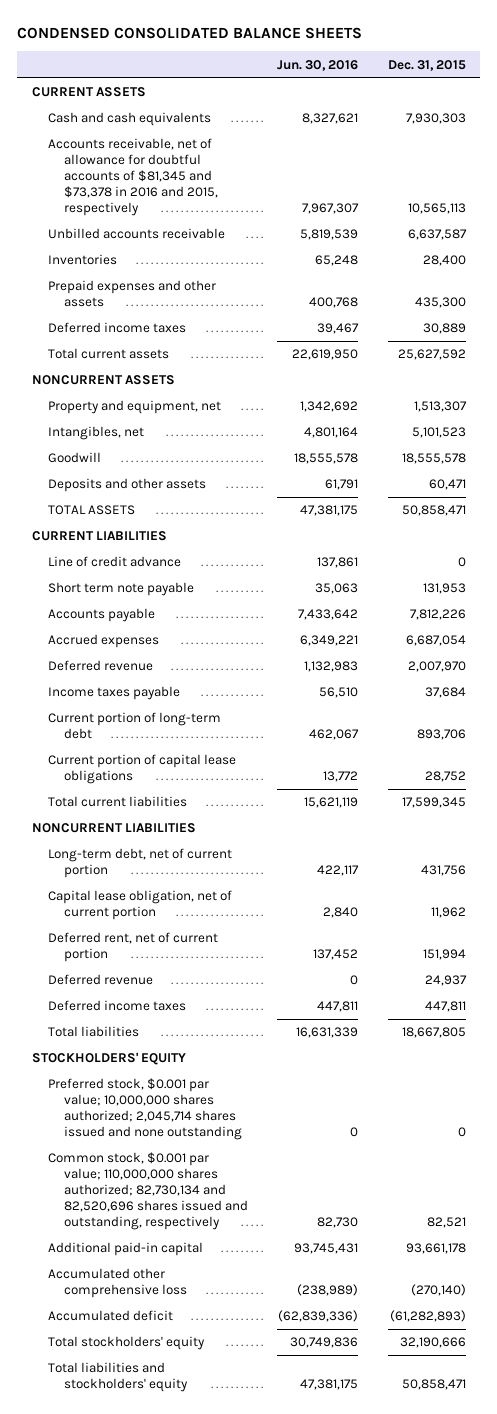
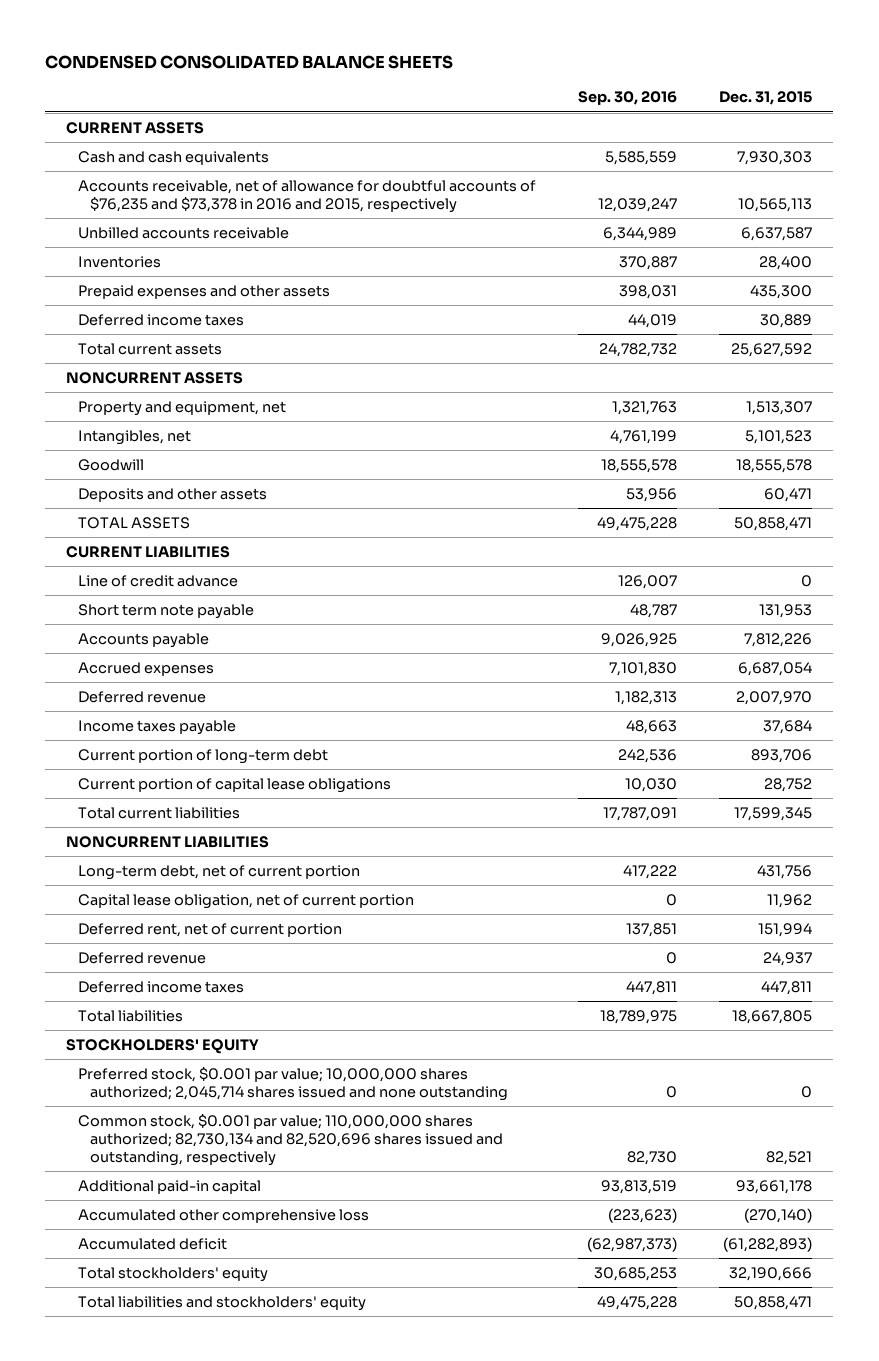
[277,59,359,71] Jun. 30, 2016 -> none
none -> [578,91,678,106] Sep. 30, 2016
[47,138,218,216] Accounts receivable, net of allowance for doubtful accounts of $81,345 and $73,378 in 2016 and 2015, respectively -> [78,180,537,214] Accounts receivable, net of allowance for doubtful accounts of $76,235 and $73,378 in 2016 and 2015, respectively

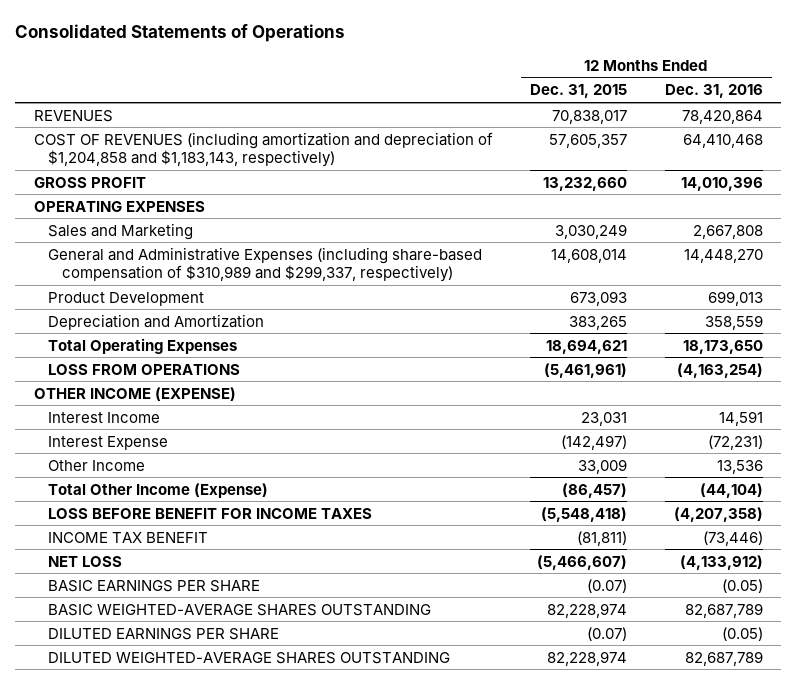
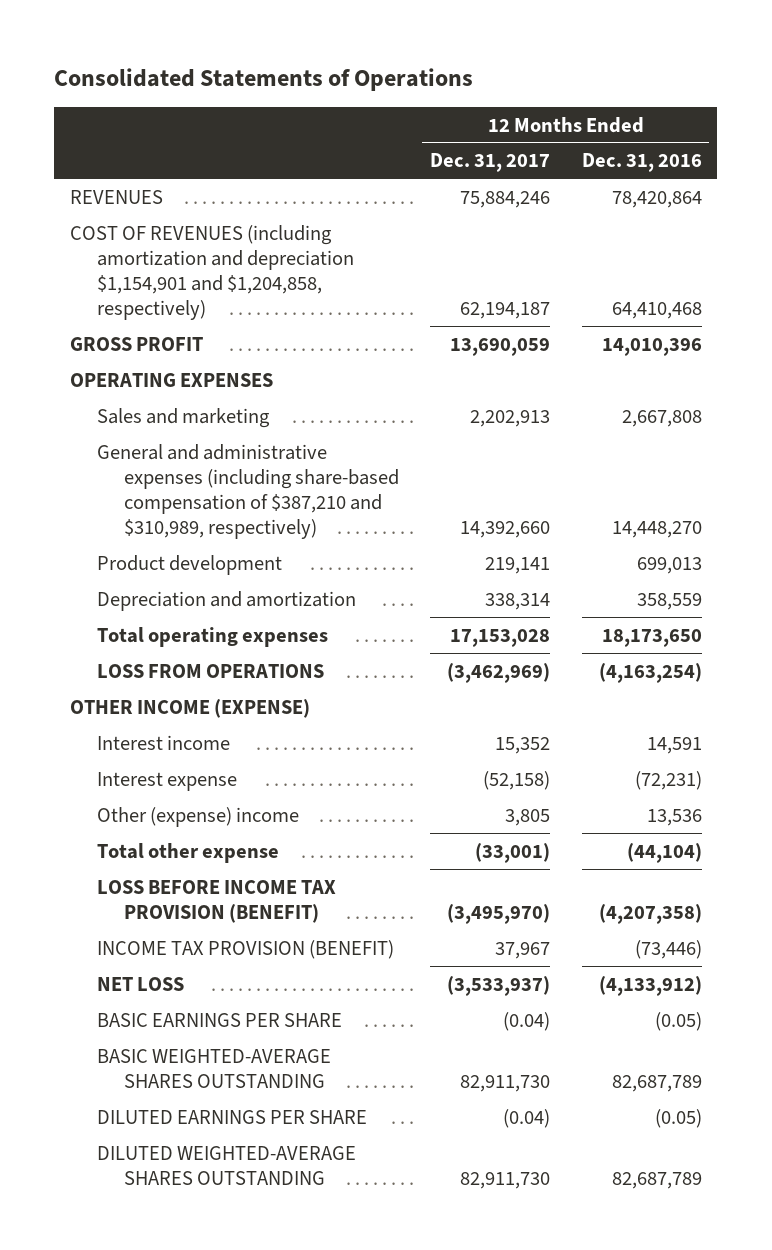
[530,84,628,99] Dec. 31, 2015 -> none
none -> [430,153,551,173] Dec. 31, 2017
[33,131,493,168] COST OF REVENUES (including amortization and depreciation of $1,204,858 and $1,183,143, respectively) -> [70,224,354,320] COST OF REVENUES (including amortization and depreciation $1,154,901 and $1,204,858, respectively)
[47,222,193,240] Sales and Marketing -> [96,407,270,428] Sales and marketing
[47,246,482,283] General and Administrative Expenses (including share-based compensation of $310,989 and $299,337, respectively) -> [96,443,399,539] General and administrative expenses (including share-based compensation of $387,210 and $310,989, respectively)
[47,291,204,306] Product Development -> [96,554,282,575] Product development
[47,313,264,330] Depreciation and Amortization -> [96,590,356,611] Depreciation and amortization
[47,337,237,354] Total Operating Expenses -> [96,626,328,647] Total operating expenses
[47,411,160,423] Interest Income -> [96,734,230,750] Interest income
[47,435,168,450] Interest Expense -> [96,771,237,791] Interest expense
[47,459,145,471] Other Income -> [96,806,299,827] Other (expense) income
[47,482,268,498] Total Other Income (Expense) -> [96,842,279,863] Total other expense
[47,507,372,519] LOSS BEFORE BENEFIT FOR INCOME TAXES -> [96,879,336,923] LOSS BEFORE INCOME TAX PROVISION (BENEFIT)
[47,531,208,543] INCOME TAX BENEFIT -> [96,939,394,959] INCOME TAX PROVISION (BENEFIT)

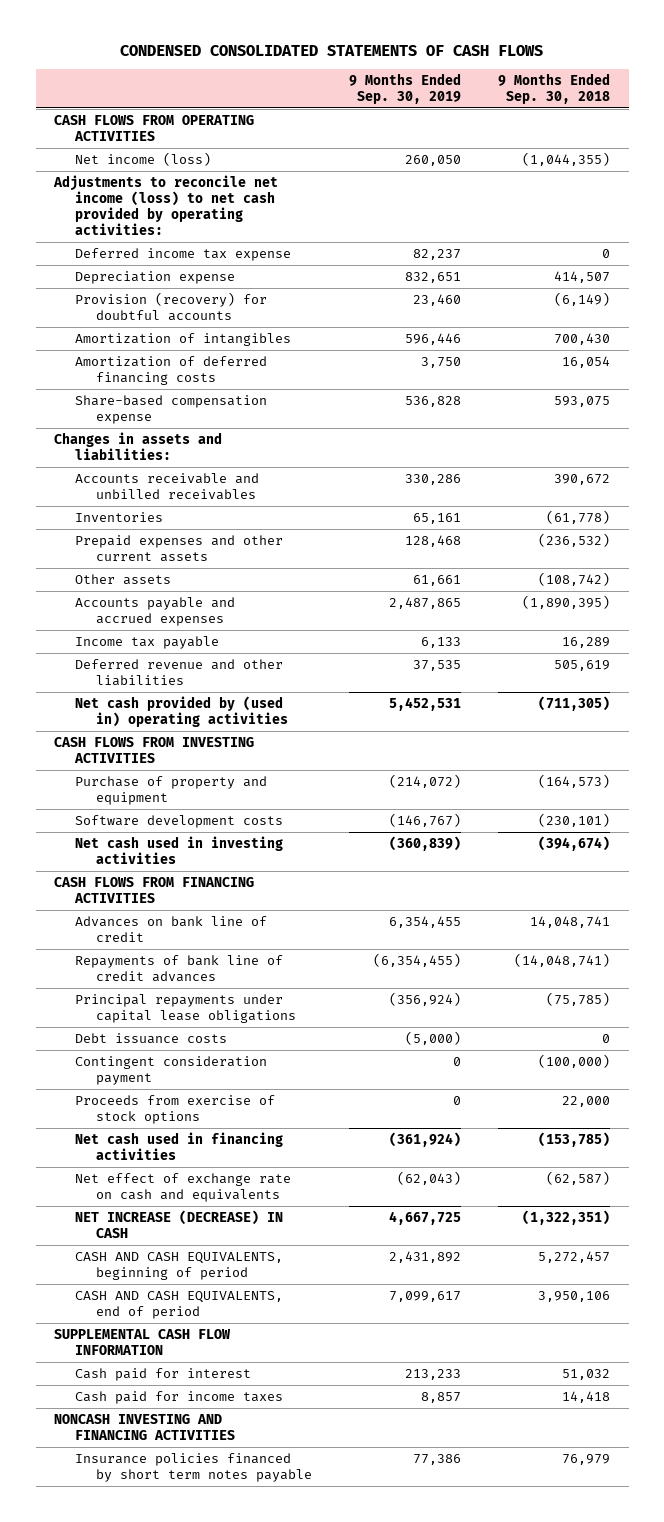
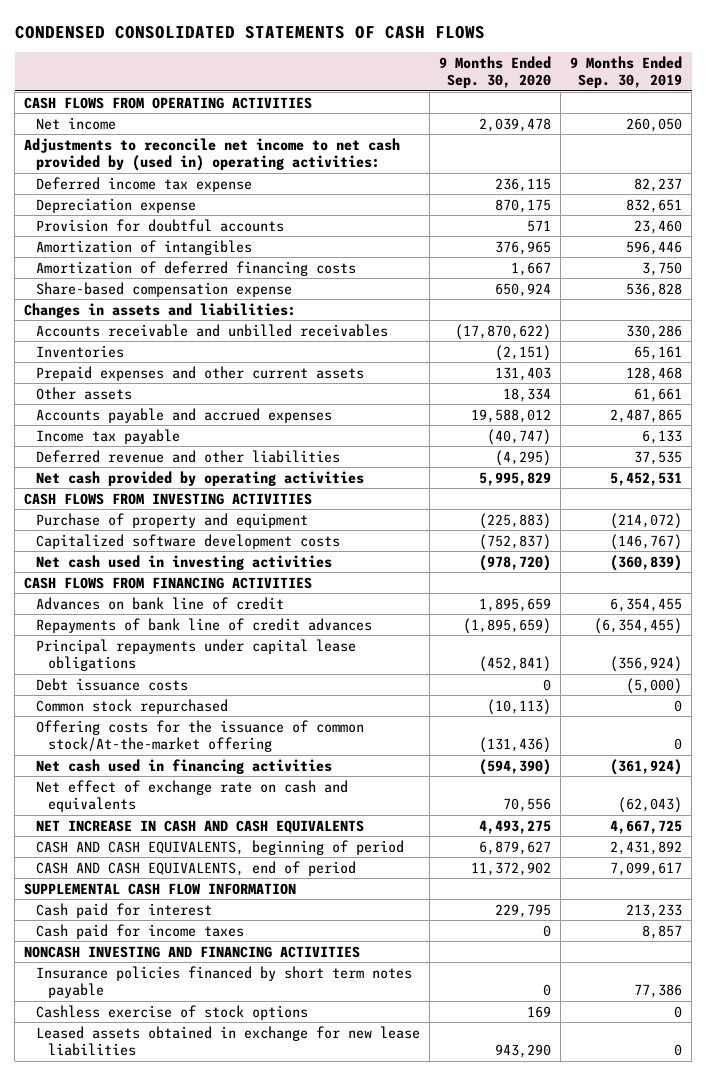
[497,72,610,104] 9 Months Ended Sep. 30, 2018 -> none
none -> [439,55,552,89] 9 Months Ended Sep. 30, 2020
[74,152,211,167] Net income (loss) -> [36,116,117,130] Net income
[53,175,279,236] Adjustments to reconcile net income (loss) to net cash provided by operating activities: -> [24,137,401,172] Adjustments to reconcile net income to net cash provided by (used in) operating activities:
[74,292,267,322] Provision (recovery) for doubtful accounts -> [36,218,285,232] Provision for doubtful accounts
[74,696,288,728] Net cash provided by (used in) operating activities -> [36,470,365,486] Net cash provided by operating activities
[74,815,283,829] Software development costs -> [36,533,341,549] Capitalized software development costs
[74,1056,267,1086] Contingent consideration payment -> none
[74,1095,275,1125] Proceeds from exercise of stock options -> none
none -> [36,698,229,714] Common stock repurchased
none -> [36,719,365,753] Offering costs for the issuance of common stock/At-the-market offering
[74,1210,283,1239] NET INCREASE (DECREASE) IN CASH -> [36,819,365,833] NET INCREASE IN CASH AND CASH EQUIVALENTS
none -> [36,1004,309,1020] Cashless exercise of stock options
none -> [36,1025,421,1057] Leased assets obtained in exchange for new lease liabilities

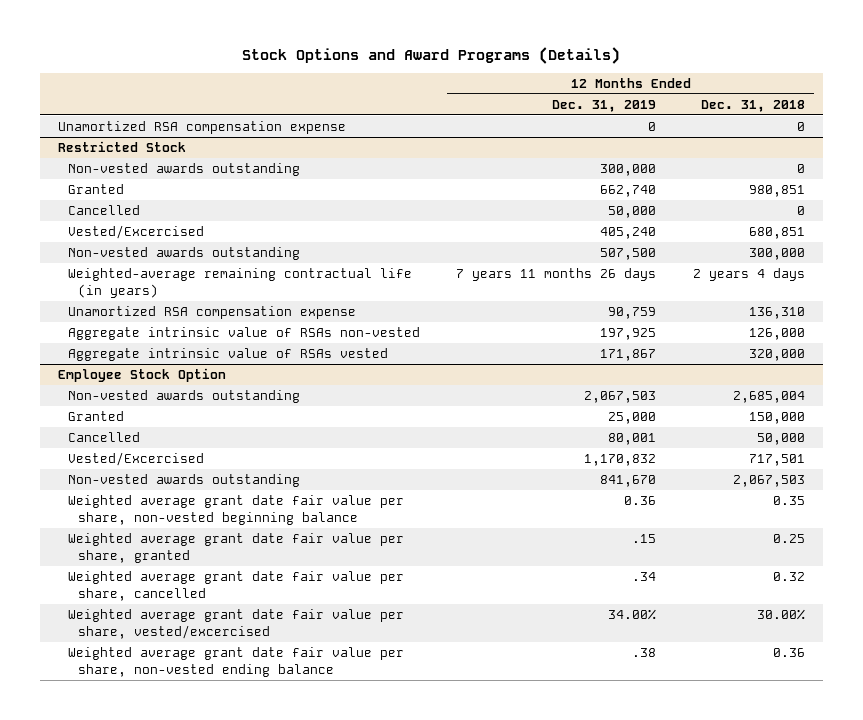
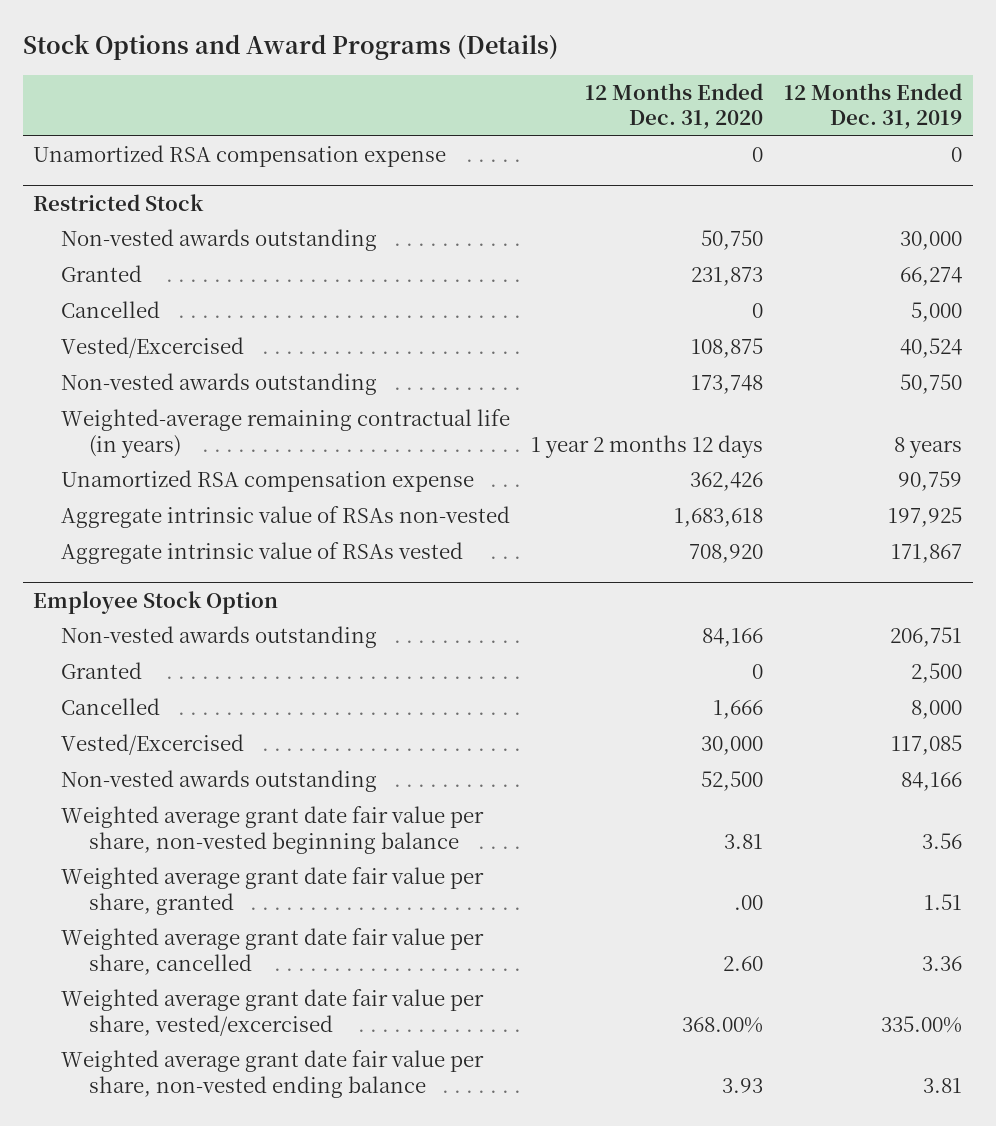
[700,99,805,112] Dec. 31, 2018 -> none
none -> [585,82,764,130] 12 Months Ended Dec. 31, 2020
[600,163,657,176] 300,000 -> [900,231,963,251] 30,000
[600,184,657,197] 662,740 -> [900,267,963,287] 66,274
[608,205,657,218] 50,000 -> [911,302,963,323] 5,000
[600,226,657,239] 405,240 -> [900,338,963,359] 40,524
[600,247,657,260] 507,500 -> [900,374,963,395] 50,750
[456,267,657,281] 7 years 11 months 26 days -> [894,436,963,458] 8 years
[584,390,657,403] 2,067,503 -> [890,627,963,648] 206,751
[608,411,657,424] 25,000 -> [911,663,963,684] 2,500
[608,432,657,445] 80,001 -> [911,700,963,720] 8,000
[584,453,657,466] 1,170,832 -> [891,735,963,756] 117,085
[600,474,657,487] 841,670 -> [901,772,963,792] 84,166
[624,495,657,505] 0.36 -> [922,832,963,849] 3.56
[632,533,657,543] .15 -> [924,893,963,910] 1.51
[632,571,657,581] .34 -> [922,955,963,971] 3.36
[608,608,657,620] 34.00% -> [881,1015,963,1033] 335.00%
[632,647,657,657] .38 -> [923,1077,963,1093] 3.81

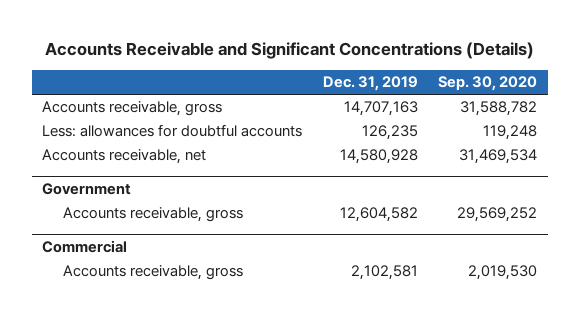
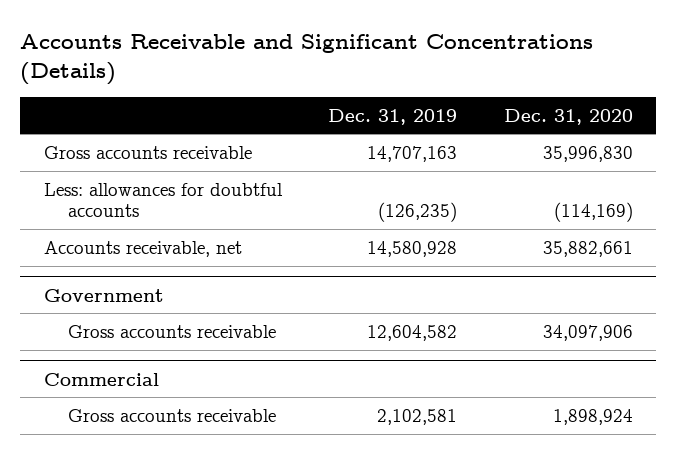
[438,76,538,92] Sep. 30, 2020 -> none
none -> [503,108,633,125] Dec. 31, 2020
[42,101,223,117] Accounts receivable, gross -> [43,145,252,159] Gross accounts receivable
[361,125,418,141] 126,235 -> [378,202,458,223] (126,235)
[63,207,244,223] Accounts receivable, gross -> [68,324,277,338] Gross accounts receivable
[63,265,244,281] Accounts receivable, gross -> [68,408,277,422] Gross accounts receivable

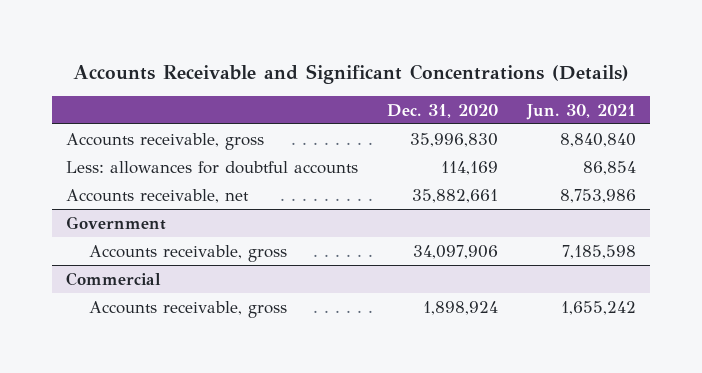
[328,108,458,125] Dec. 31, 2019 -> none
none -> [525,103,636,120] Jun. 30, 2021
[43,145,252,159] Gross accounts receivable -> [66,132,265,150] Accounts receivable, gross
[553,202,633,223] (114,169) -> [441,160,499,175] 114,169
[68,324,277,338] Gross accounts receivable -> [89,244,288,262] Accounts receivable, gross
[68,408,277,422] Gross accounts receivable -> [89,300,288,318] Accounts receivable, gross

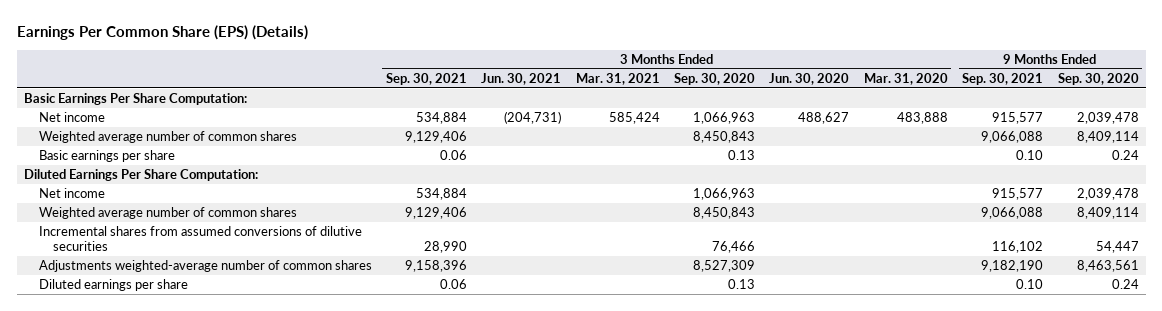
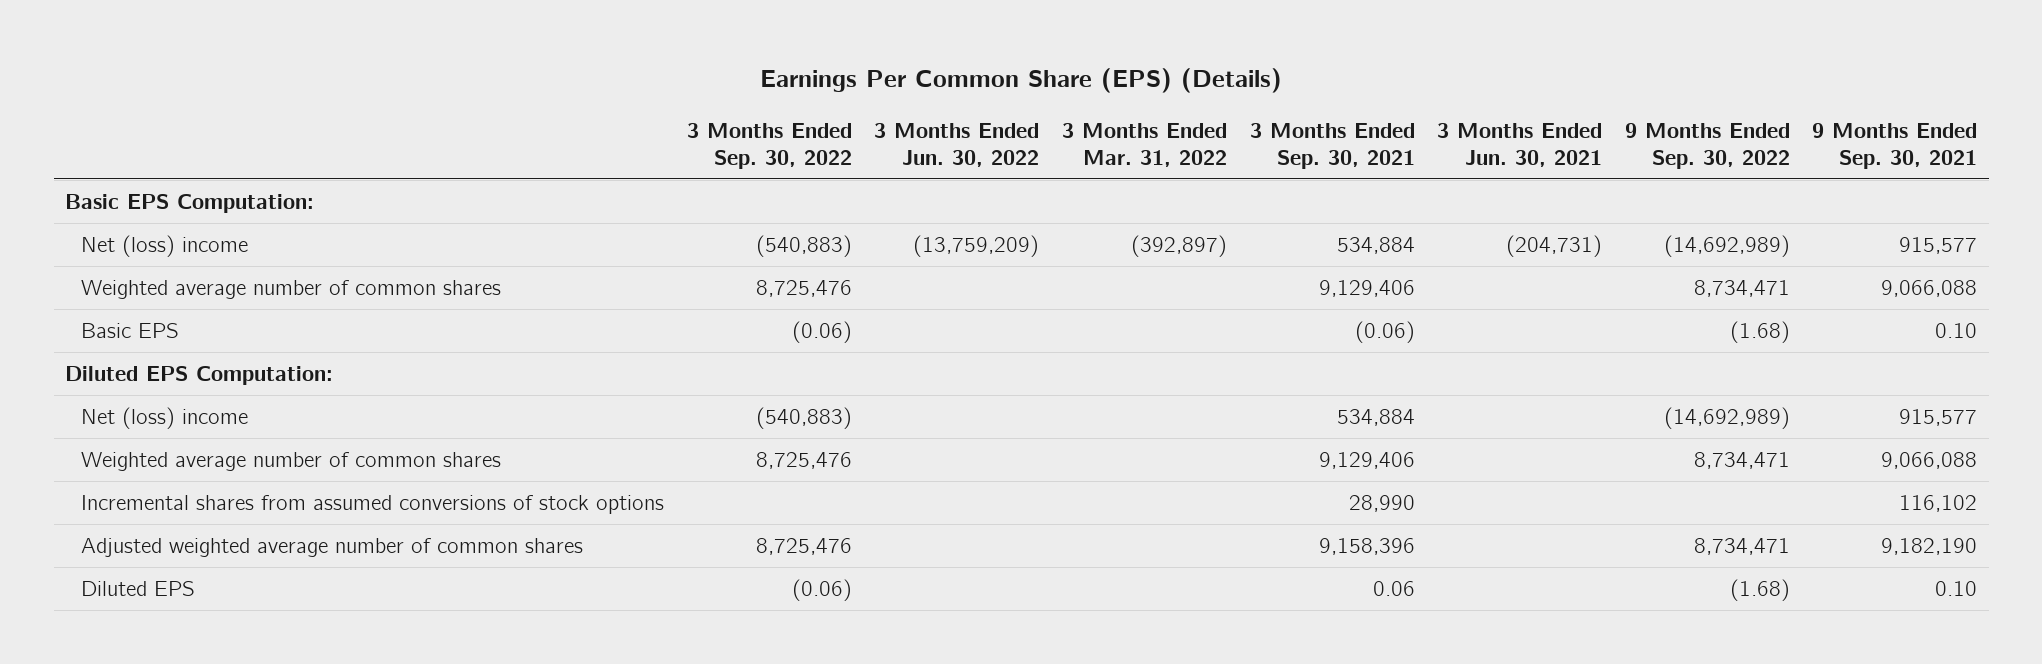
[575,72,660,85] Mar. 31, 2021 -> none
[674,72,756,85] Sep. 30, 2020 -> none
[769,72,850,85] Jun. 30, 2020 -> none
[863,72,948,85] Mar. 31, 2020 -> none
[1057,72,1139,85] Sep. 30, 2020 -> none
none -> [686,122,852,169] 3 Months Ended Sep. 30, 2022
none -> [874,122,1040,167] 3 Months Ended Jun. 30, 2022
none -> [1061,122,1227,167] 3 Months Ended Mar. 31, 2022
none -> [1624,122,1790,169] 9 Months Ended Sep. 30, 2022
[23,93,247,106] Basic Earnings Per Share Computation: -> [64,193,314,213] Basic EPS Computation:
[38,112,105,123] Net income -> [81,234,249,257] Net (loss) income
[38,150,175,163] Basic earnings per share -> none
none -> [81,322,180,338] Basic EPS
[23,169,258,182] Diluted Earnings Per Share Computation: -> [64,365,333,385] Diluted EPS Computation:
[38,188,105,199] Net income -> [81,406,249,429] Net (loss) income
[38,226,362,252] Incremental shares from assumed conversions of dilutive securities -> [81,494,665,514] Incremental shares from assumed conversions of stock options
[38,260,372,273] Adjustments weighted-average number of common shares -> [81,537,584,557] Adjusted weighted average number of common shares
[38,279,188,292] Diluted earnings per share -> [81,580,196,596] Diluted EPS

